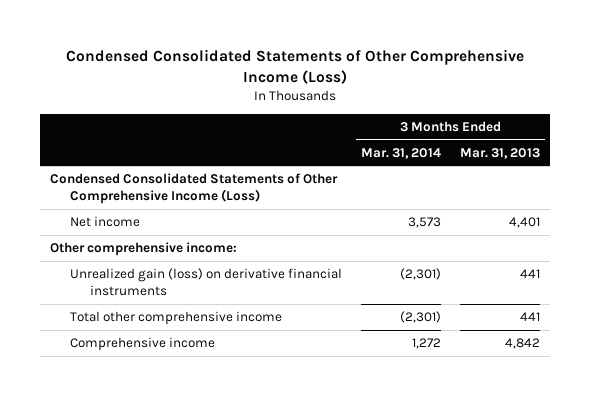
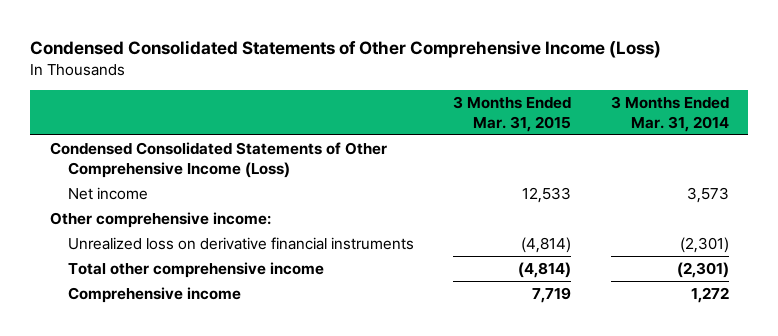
[460,147,541,159] Mar. 31, 2013 -> none
none -> [453,96,572,132] 3 Months Ended Mar. 31, 2015
[69,268,342,296] Unrealized gain (loss) on derivative financial instruments -> [68,237,415,251] Unrealized loss on derivative financial instruments

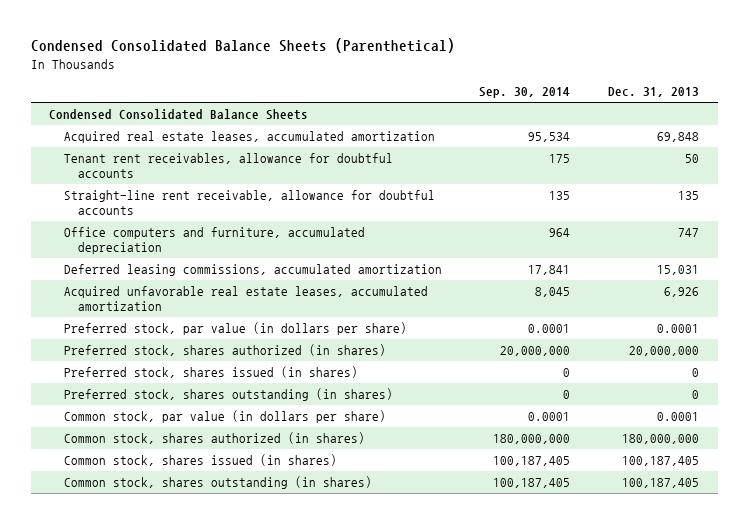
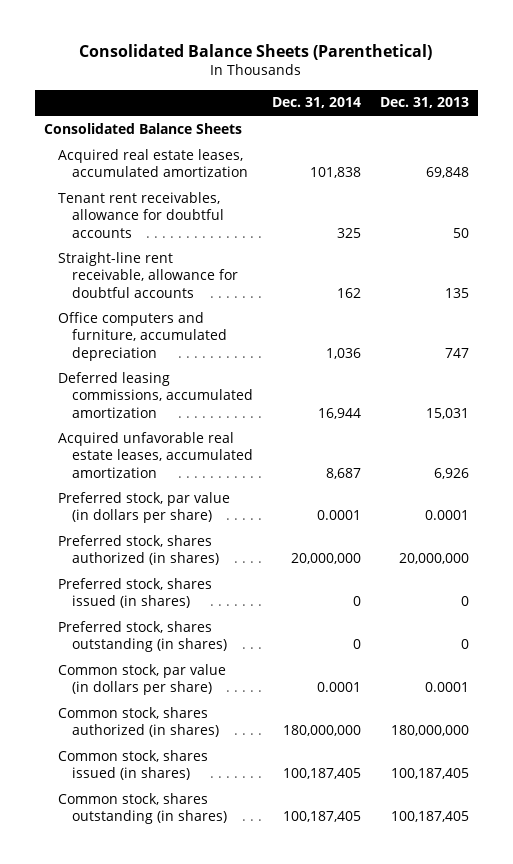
[30,38,455,54] Condensed Consolidated Balance Sheets (Parenthetical) -> [79,43,433,60] Consolidated Balance Sheets (Parenthetical)
[479,87,571,99] Sep. 30, 2014 -> none
none -> [271,97,361,109] Dec. 31, 2014
[49,108,309,120] Condensed Consolidated Balance Sheets -> [44,122,243,134] Consolidated Balance Sheets

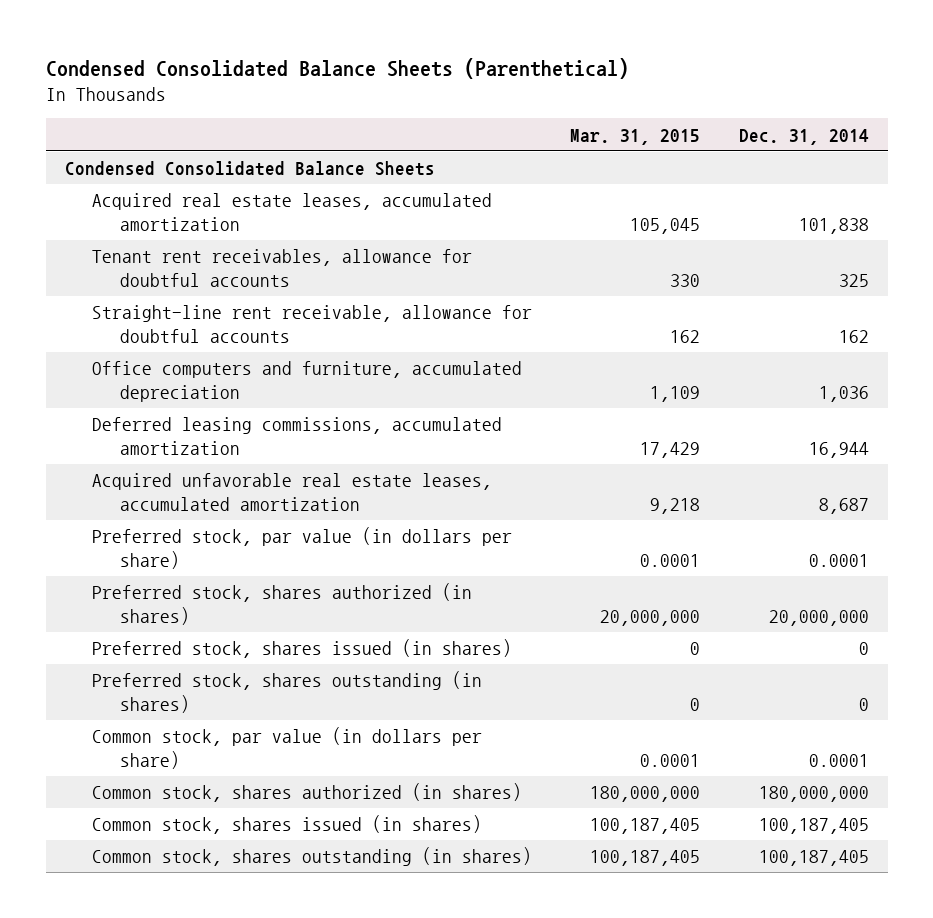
[79,43,433,60] Consolidated Balance Sheets (Parenthetical) -> [45,57,629,79] Condensed Consolidated Balance Sheets (Parenthetical)
[379,97,469,109] Dec. 31, 2013 -> none
none -> [570,128,701,145] Mar. 31, 2015
[44,122,243,134] Consolidated Balance Sheets -> [64,161,435,177] Condensed Consolidated Balance Sheets

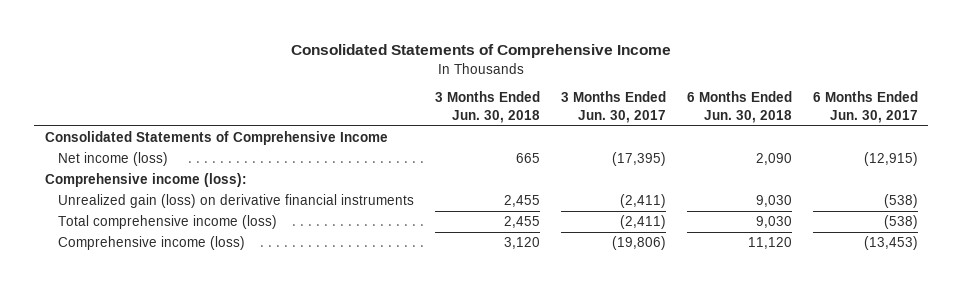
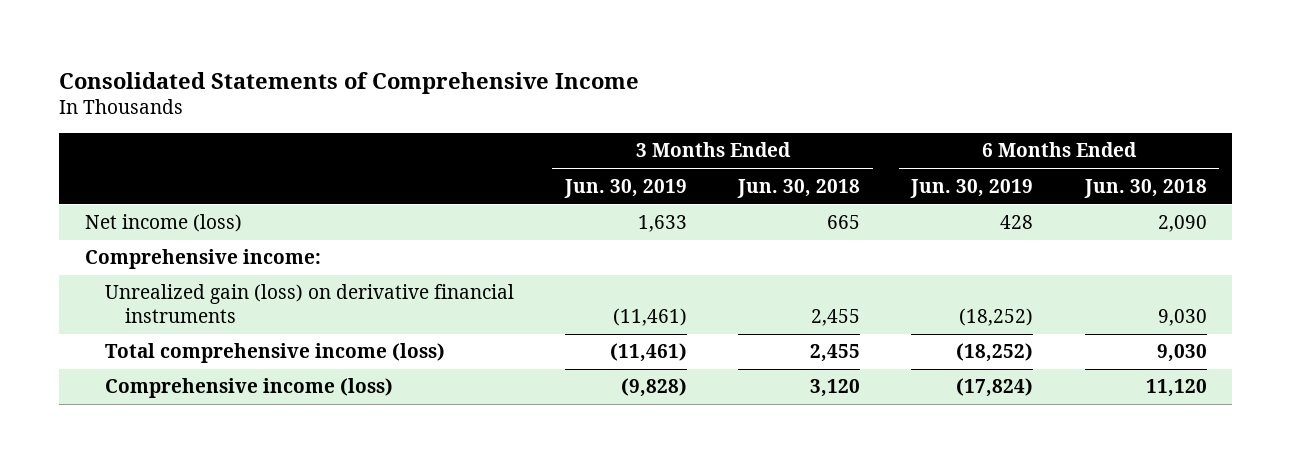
[560,91,666,123] 3 Months Ended Jun. 30, 2017 -> none
[812,91,918,123] 6 Months Ended Jun. 30, 2017 -> none
none -> [563,178,687,198] Jun. 30, 2019
none -> [910,178,1034,198] Jun. 30, 2019
[44,131,388,146] Consolidated Statements of Comprehensive Income -> none
[44,173,247,188] Comprehensive income (loss): -> [84,249,321,270] Comprehensive income:

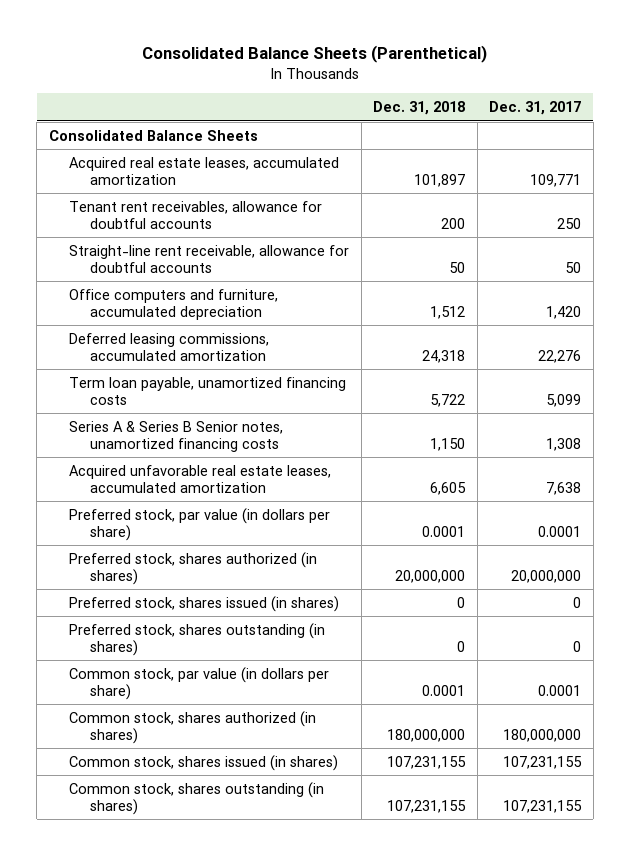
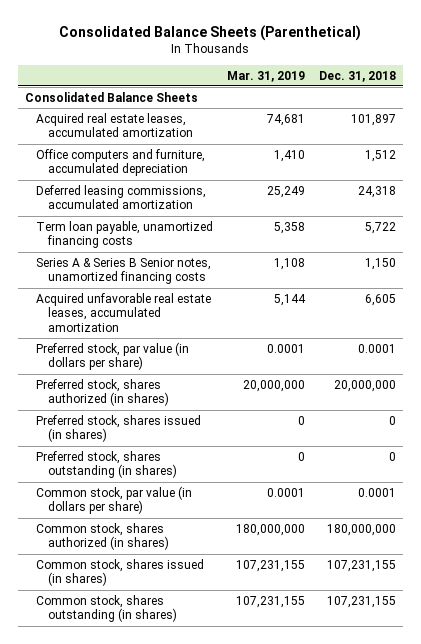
[489,101,582,116] Dec. 31, 2017 -> none
none -> [227,70,306,82] Mar. 31, 2019
[69,200,323,229] Tenant rent receivables, allowance for doubtful accounts -> none
[69,244,350,273] Straight-line rent receivable, allowance for doubtful accounts -> none

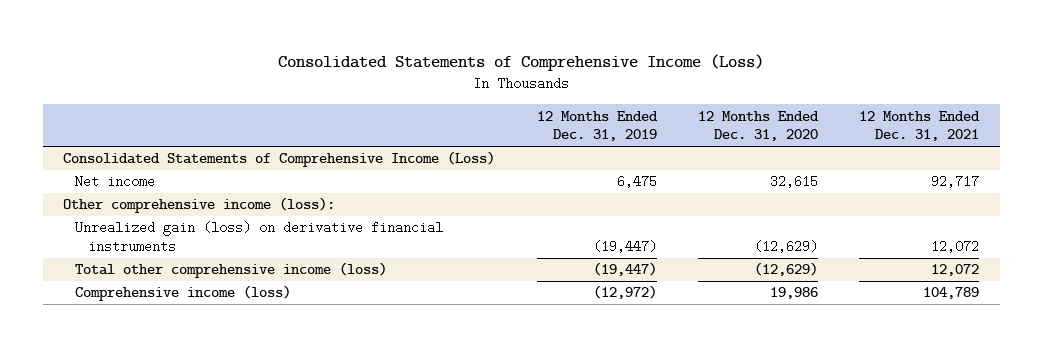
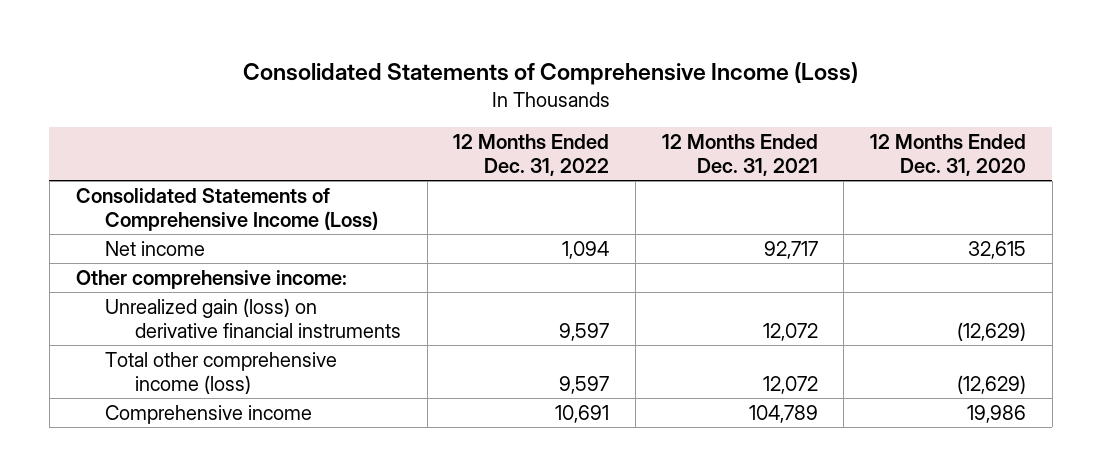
[536,110,658,142] 12 Months Ended Dec. 31, 2019 -> none
none -> [453,134,610,176] 12 Months Ended Dec. 31, 2022
[63,197,336,214] Other comprehensive income (loss): -> [75,269,347,289] Other comprehensive income:
[75,285,292,302] Comprehensive income (loss) -> [105,404,313,424] Comprehensive income

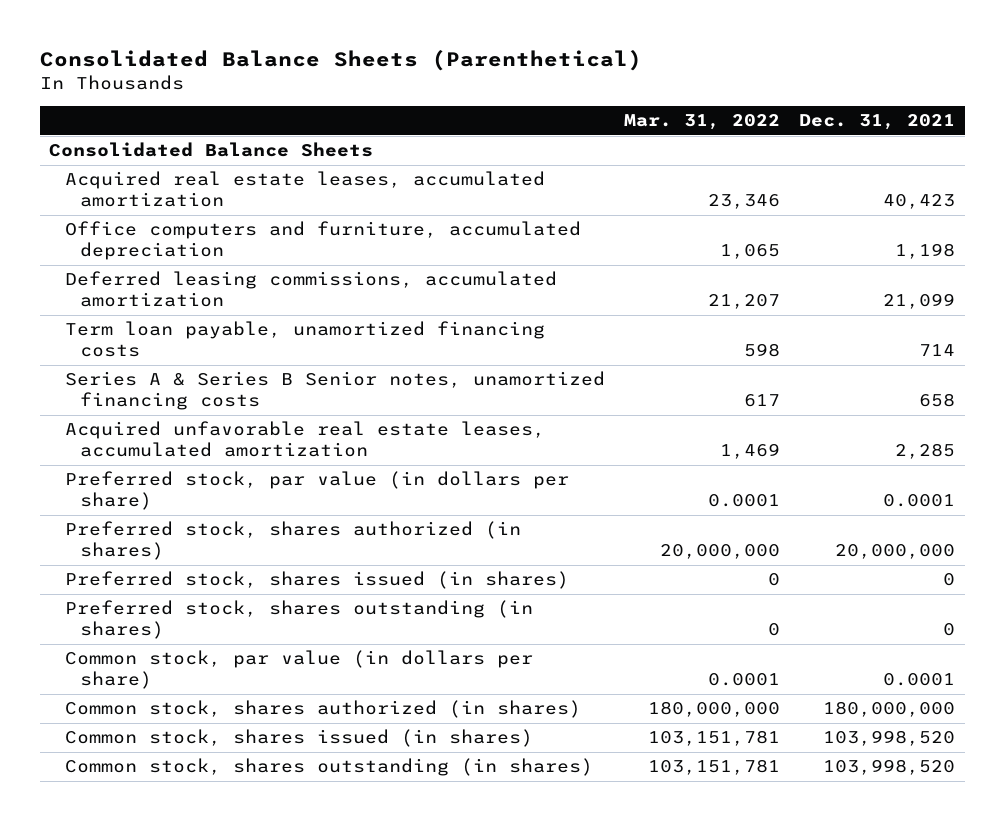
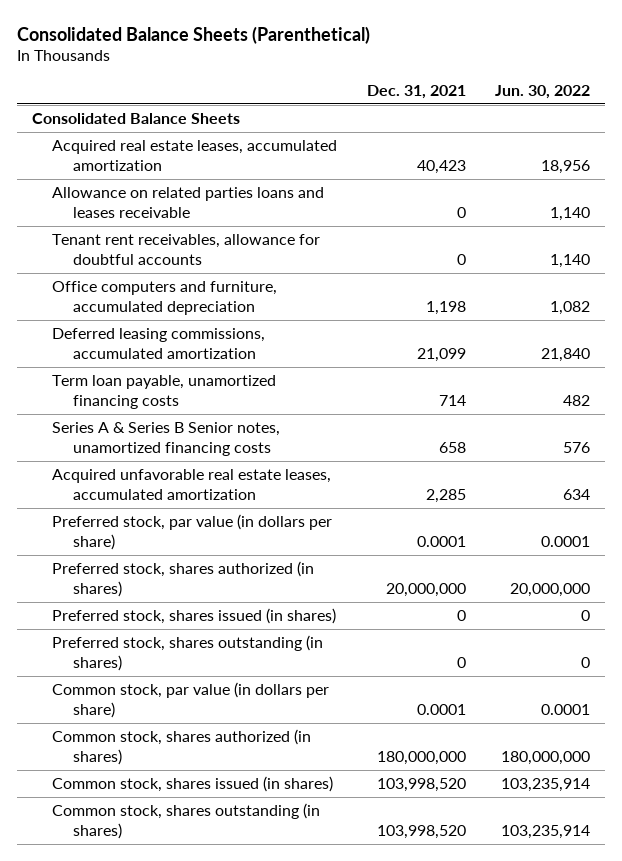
[623,114,780,131] Mar. 31, 2022 -> none
none -> [495,84,591,99] Jun. 30, 2022
none -> [52,187,325,218] Allowance on related parties loans and leases receivable
none -> [52,234,321,265] Tenant rent receivables, allowance for doubtful accounts

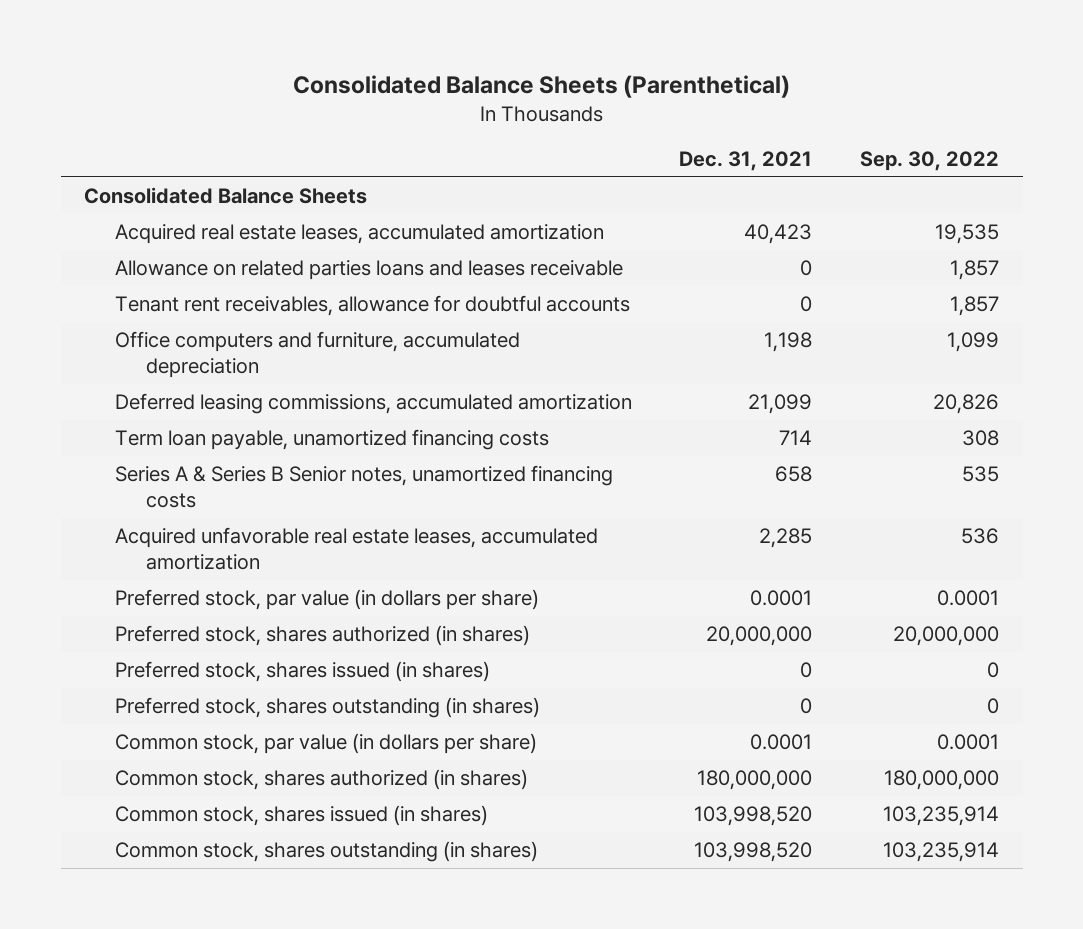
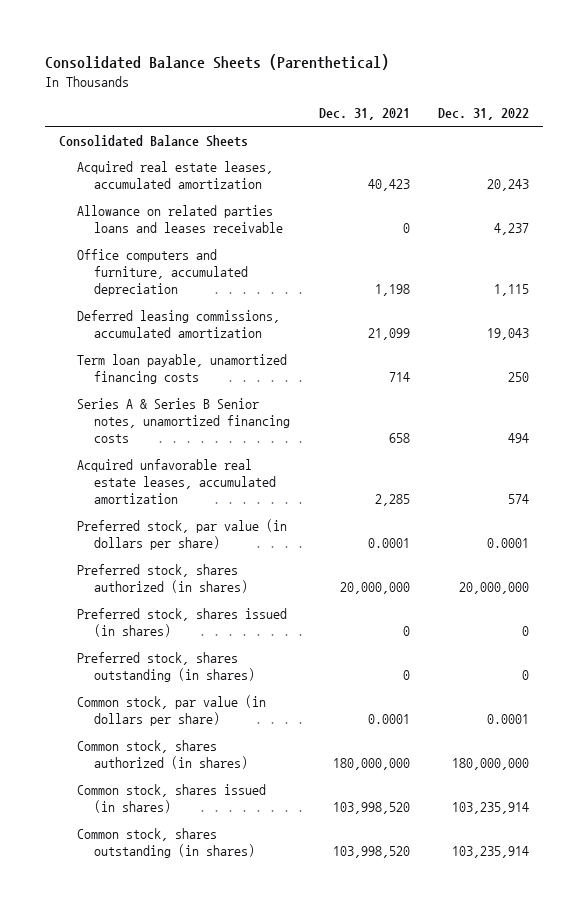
[859,151,999,172] Sep. 30, 2022 -> none
none -> [437,108,529,121] Dec. 31, 2022
[115,295,631,317] Tenant rent receivables, allowance for doubtful accounts -> none

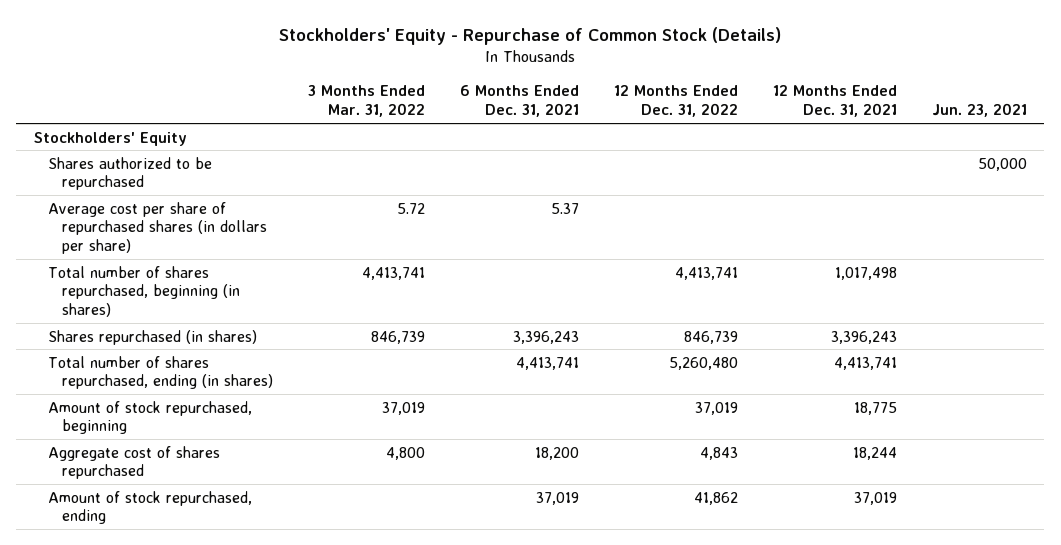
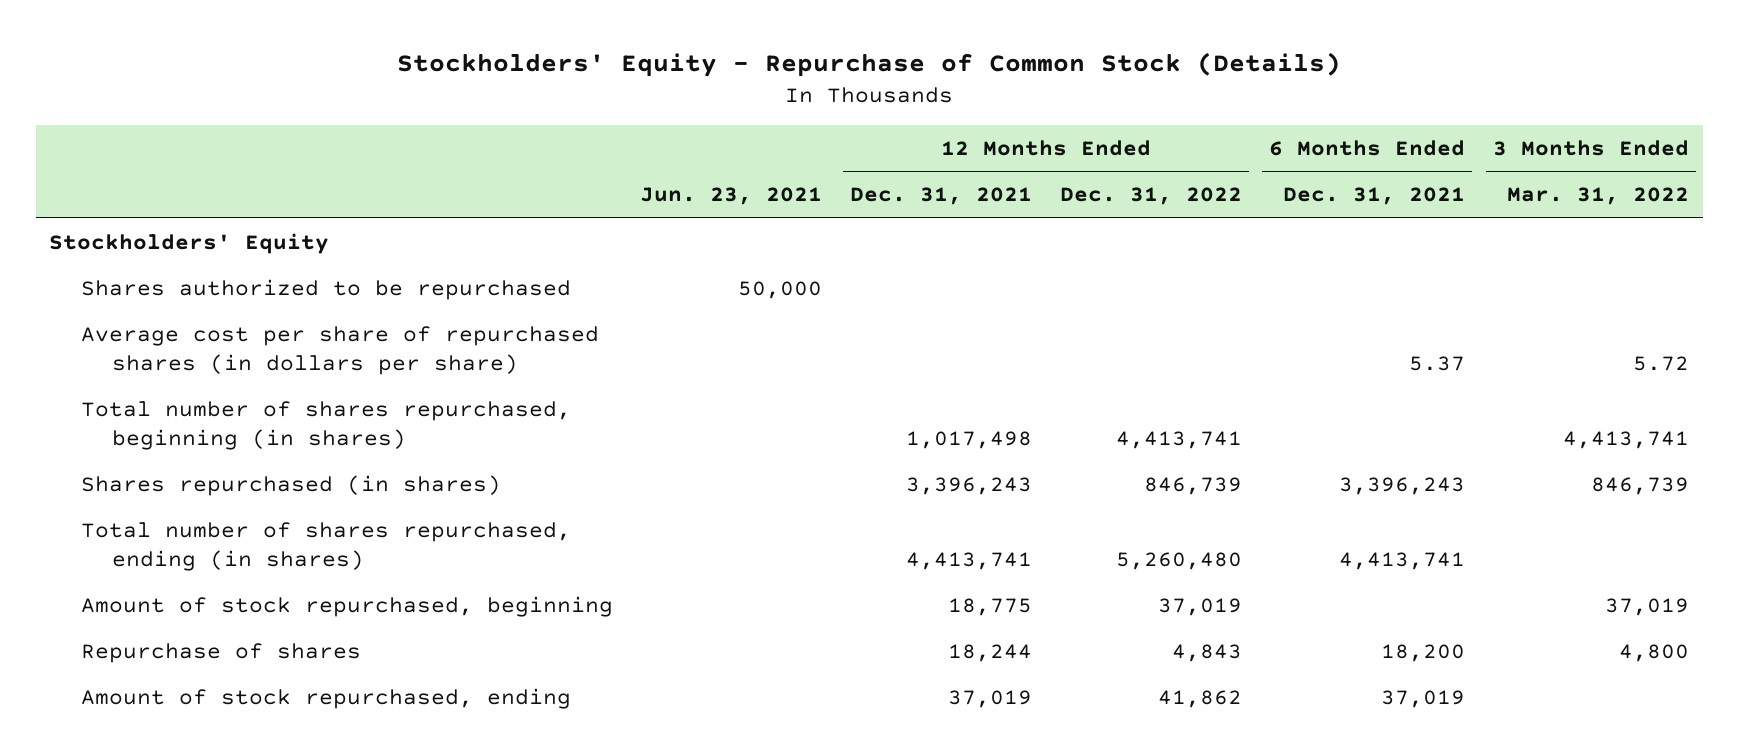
[47,445,220,480] Aggregate cost of shares repurchased -> [80,642,361,663] Repurchase of shares

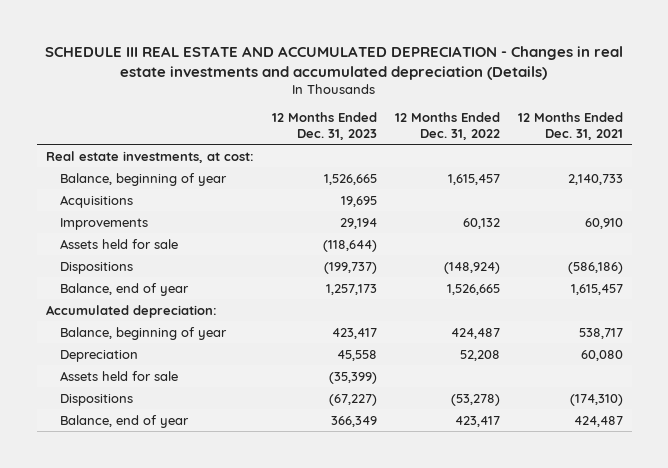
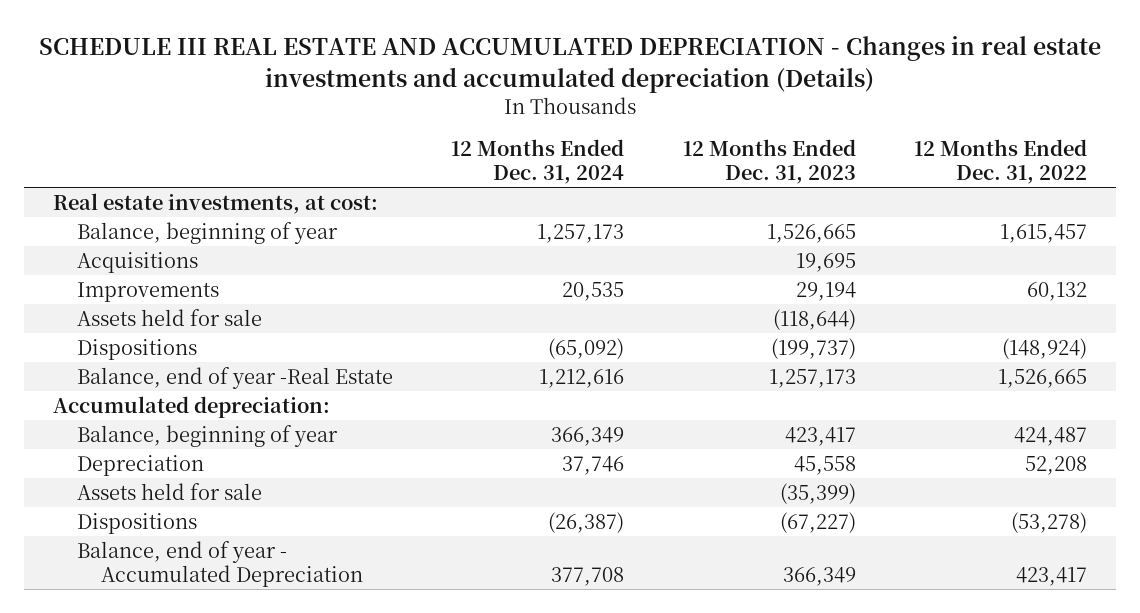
[517,112,623,140] 12 Months Ended Dec. 31, 2021 -> none
none -> [451,139,625,185] 12 Months Ended Dec. 31, 2024
[60,282,190,296] Balance, end of year -> [77,366,394,389] Balance, end of year -Real Estate
[60,414,190,428] Balance, end of year -> [77,540,364,588] Balance, end of year - Accumulated Depreciation

